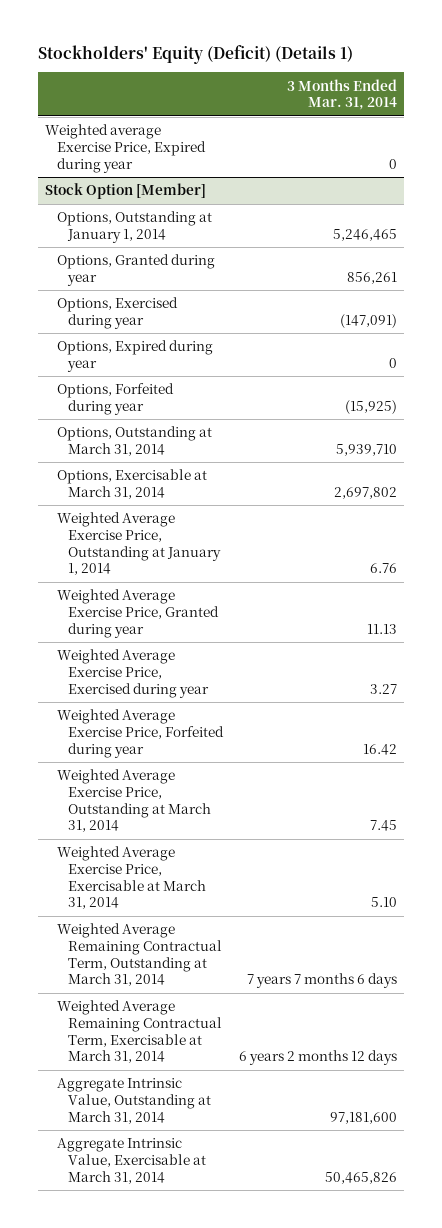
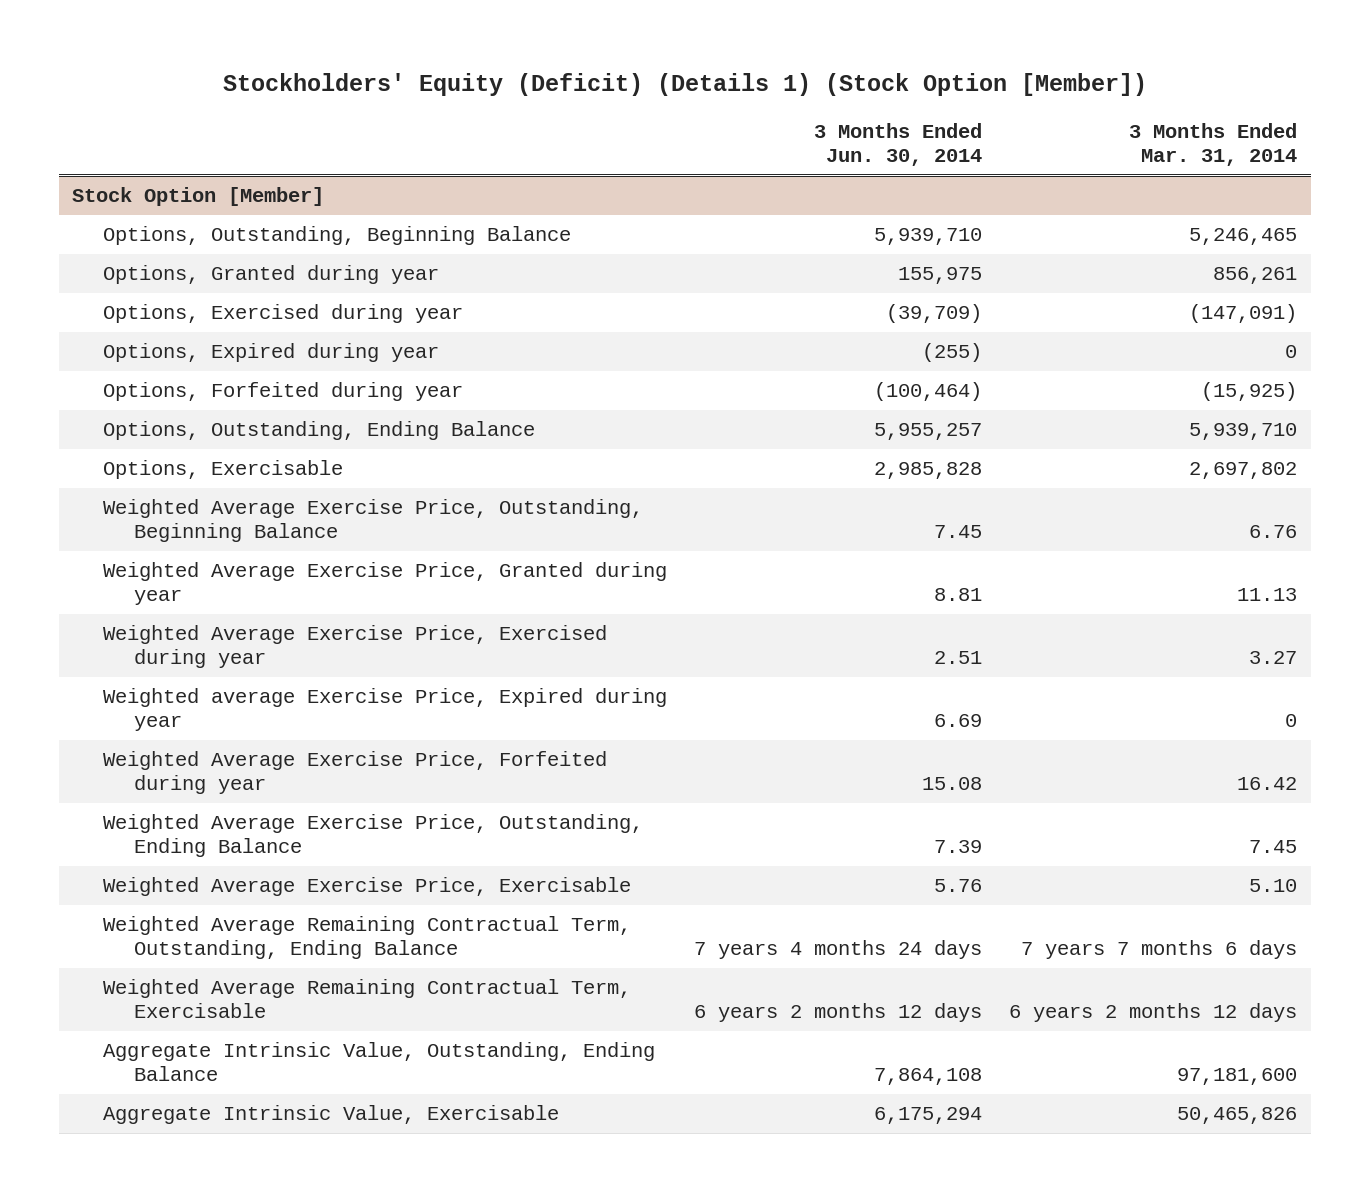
[37,44,353,64] Stockholders' Equity (Deficit) (Details 1) -> [222,72,1147,96] Stockholders' Equity (Deficit) (Details 1) (Stock Option [Member])
none -> [814,122,983,166] 3 Months Ended Jun. 30, 2014
[45,124,206,173] Weighted average Exercise Price, Expired during year -> none
[56,211,212,243] Options, Outstanding at January 1, 2014 -> [102,226,571,246] Options, Outstanding, Beginning Balance
[56,426,212,456] Options, Outstanding at March 31, 2014 -> [102,421,535,441] Options, Outstanding, Ending Balance
[56,469,207,499] Options, Exercisable at March 31, 2014 -> [102,460,343,480] Options, Exercisable
[56,512,222,576] Weighted Average Exercise Price, Outstanding at January 1, 2014 -> [102,499,643,543] Weighted Average Exercise Price, Outstanding, Beginning Balance
none -> [102,688,667,732] Weighted average Exercise Price, Expired during year
[56,769,212,833] Weighted Average Exercise Price, Outstanding at March 31, 2014 -> [102,814,643,858] Weighted Average Exercise Price, Outstanding, Ending Balance
[56,846,207,910] Weighted Average Exercise Price, Exercisable at March 31, 2014 -> [102,877,631,897] Weighted Average Exercise Price, Exercisable
[56,923,223,987] Weighted Average Remaining Contractual Term, Outstanding at March 31, 2014 -> [102,916,631,960] Weighted Average Remaining Contractual Term, Outstanding, Ending Balance
[56,1000,223,1064] Weighted Average Remaining Contractual Term, Exercisable at March 31, 2014 -> [102,979,631,1019] Weighted Average Remaining Contractual Term, Exercisable
[56,1078,212,1124] Aggregate Intrinsic Value, Outstanding at March 31, 2014 -> [102,1042,655,1082] Aggregate Intrinsic Value, Outstanding, Ending Balance
[56,1138,207,1184] Aggregate Intrinsic Value, Exercisable at March 31, 2014 -> [102,1105,559,1125] Aggregate Intrinsic Value, Exercisable

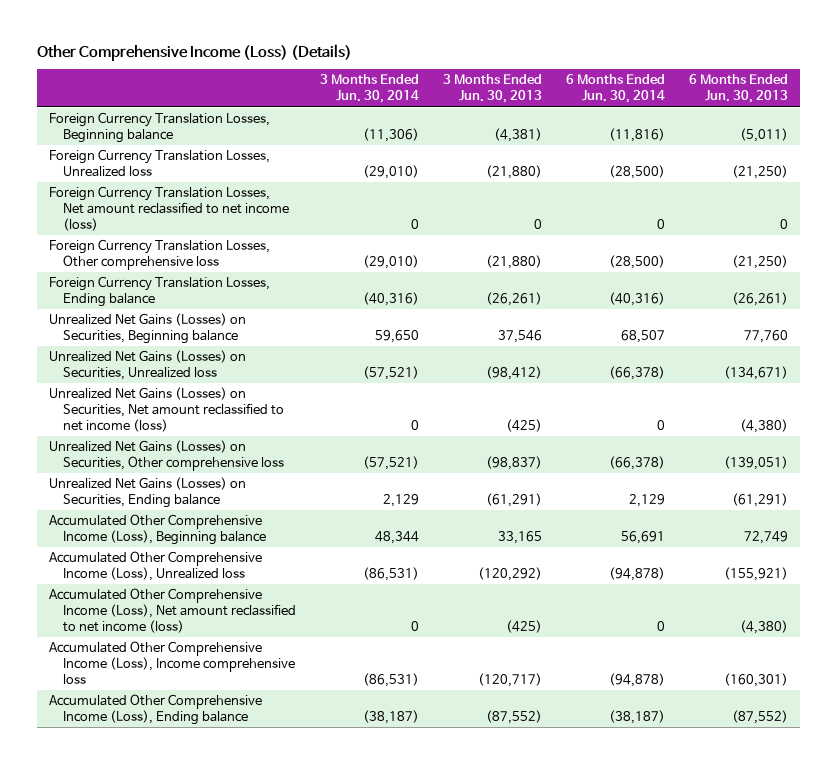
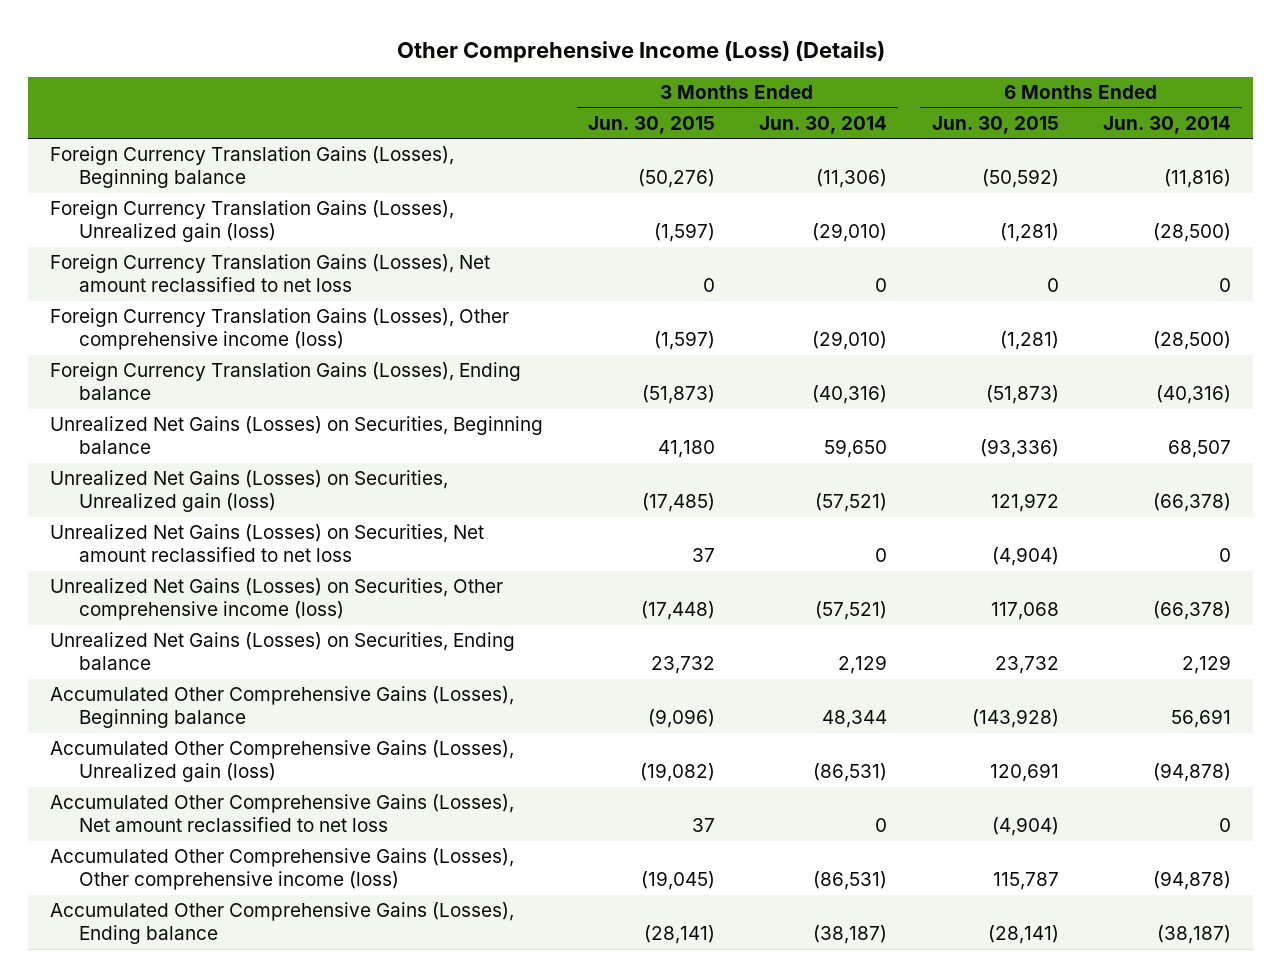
[443,74,543,104] 3 Months Ended Jun. 30, 2013 -> none
[689,74,789,104] 6 Months Ended Jun. 30, 2013 -> none
none -> [587,115,715,134] Jun. 30, 2015
none -> [931,115,1059,134] Jun. 30, 2015
[49,112,271,144] Foreign Currency Translation Losses, Beginning balance -> [50,146,455,189] Foreign Currency Translation Gains (Losses), Beginning balance
[49,149,271,178] Foreign Currency Translation Losses, Unrealized loss -> [50,200,455,243] Foreign Currency Translation Gains (Losses), Unrealized gain (loss)
[49,186,290,232] Foreign Currency Translation Losses, Net amount reclassified to net income (loss) -> [50,254,491,293] Foreign Currency Translation Gains (Losses), Net amount reclassified to net loss
[49,239,271,271] Foreign Currency Translation Losses, Other comprehensive loss -> [50,308,510,351] Foreign Currency Translation Gains (Losses), Other comprehensive income (loss)
[49,276,271,308] Foreign Currency Translation Losses, Ending balance -> [50,362,522,401] Foreign Currency Translation Gains (Losses), Ending balance
[49,350,247,381] Unrealized Net Gains (Losses) on Securities, Unrealized loss -> [50,470,449,513] Unrealized Net Gains (Losses) on Securities, Unrealized gain (loss)
[49,387,285,433] Unrealized Net Gains (Losses) on Securities, Net amount reclassified to net income (loss) -> [50,524,485,563] Unrealized Net Gains (Losses) on Securities, Net amount reclassified to net loss
[49,440,285,472] Unrealized Net Gains (Losses) on Securities, Other comprehensive loss -> [50,578,504,621] Unrealized Net Gains (Losses) on Securities, Other comprehensive income (loss)
[49,514,267,546] Accumulated Other Comprehensive Income (Loss), Beginning balance -> [50,686,515,729] Accumulated Other Comprehensive Gains (Losses), Beginning balance
[49,551,263,582] Accumulated Other Comprehensive Income (Loss), Unrealized loss -> [50,740,515,783] Accumulated Other Comprehensive Gains (Losses), Unrealized gain (loss)
[49,588,297,634] Accumulated Other Comprehensive Income (Loss), Net amount reclassified to net income (loss) -> [50,794,515,833] Accumulated Other Comprehensive Gains (Losses), Net amount reclassified to net loss
[49,641,296,685] Accumulated Other Comprehensive Income (Loss), Income comprehensive loss -> [50,848,515,891] Accumulated Other Comprehensive Gains (Losses), Other comprehensive income (loss)
[49,694,263,726] Accumulated Other Comprehensive Income (Loss), Ending balance -> [50,902,515,945] Accumulated Other Comprehensive Gains (Losses), Ending balance

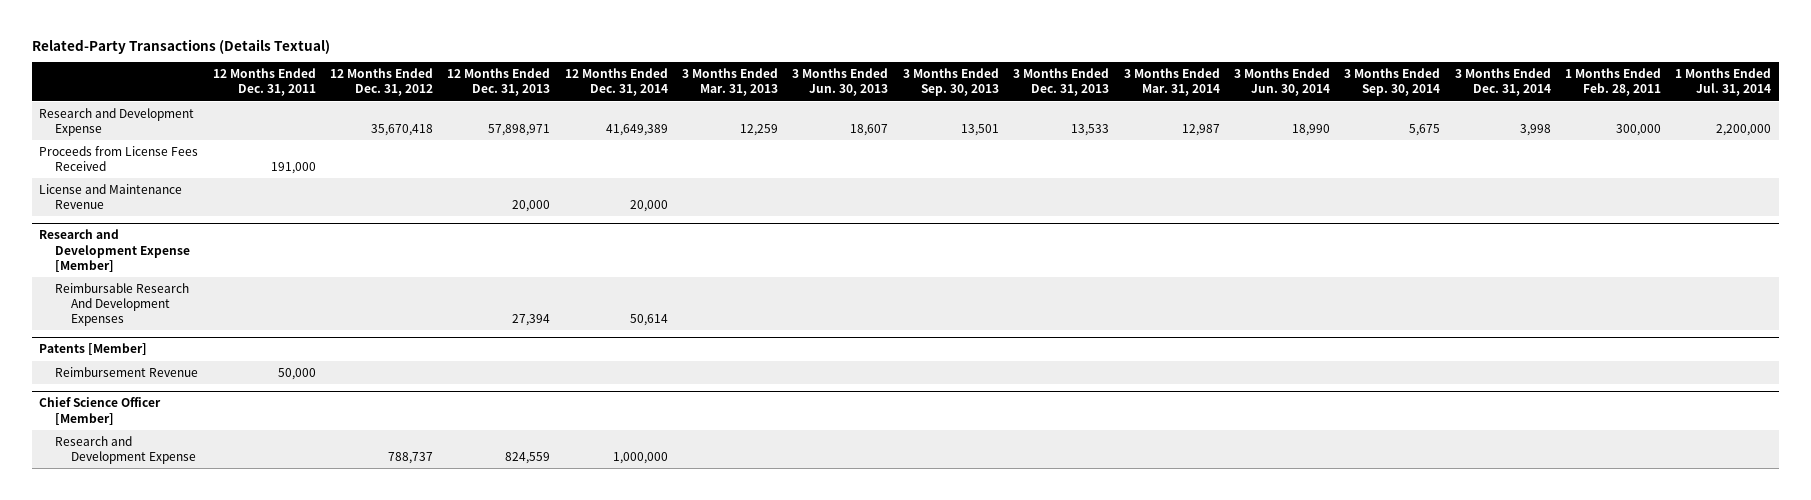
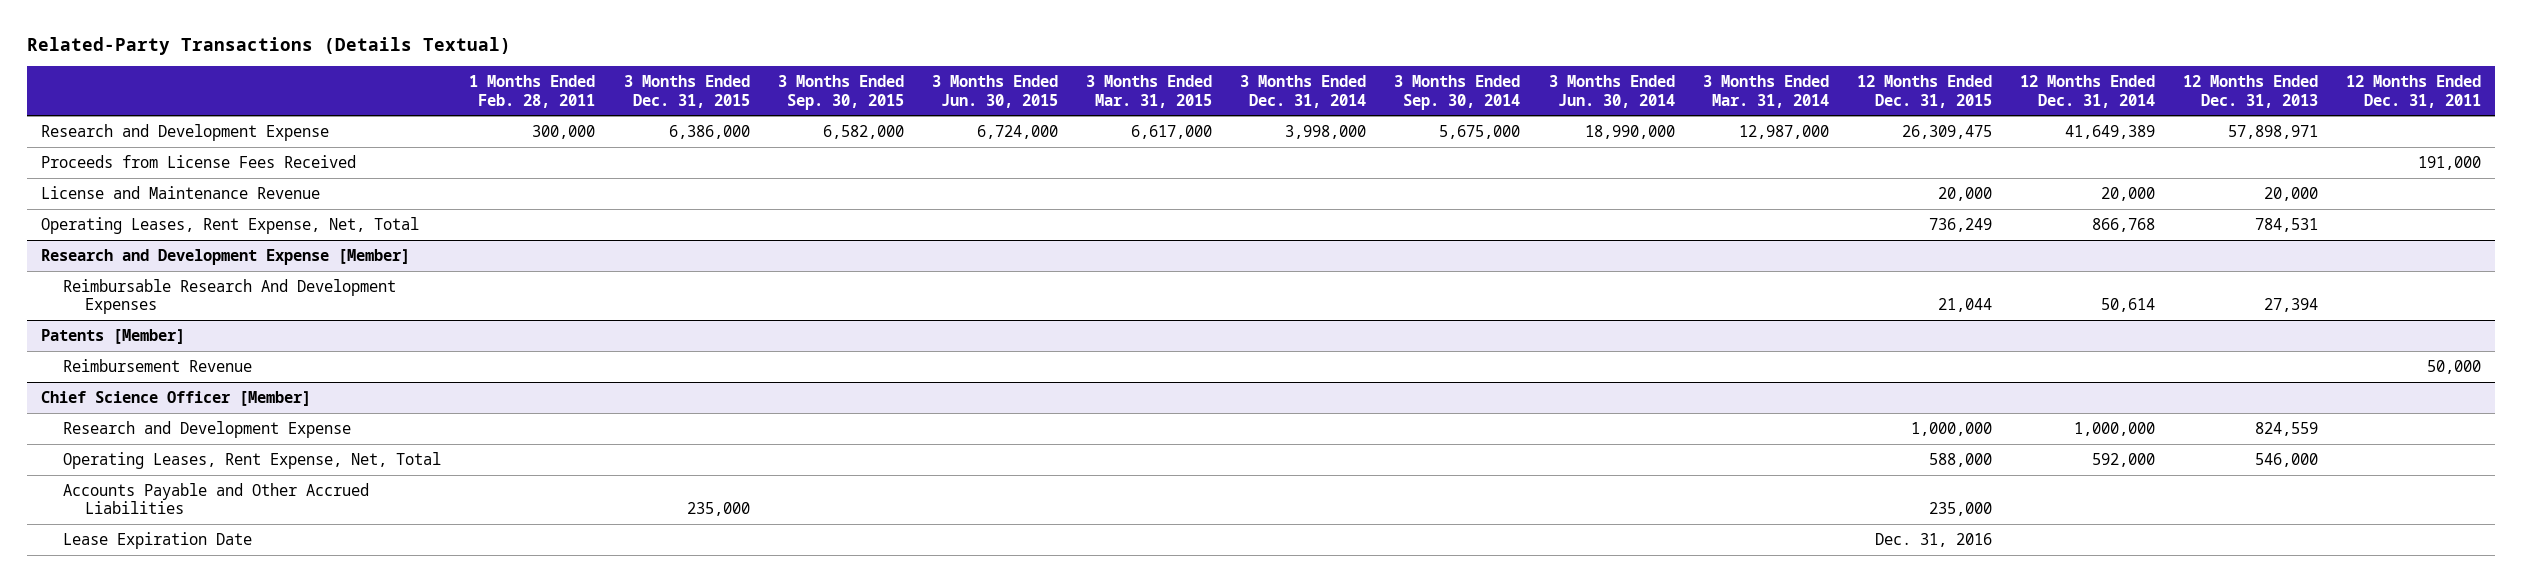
[330,68,434,97] 12 Months Ended Dec. 31, 2012 -> none
[682,68,779,97] 3 Months Ended Mar. 31, 2013 -> none
[792,68,889,97] 3 Months Ended Jun. 30, 2013 -> none
[902,68,999,97] 3 Months Ended Sep. 30, 2013 -> none
[1013,68,1110,97] 3 Months Ended Dec. 31, 2013 -> none
[1675,68,1772,97] 1 Months Ended Jul. 31, 2014 -> none
none -> [623,75,750,108] 3 Months Ended Dec. 31, 2015
none -> [777,75,904,110] 3 Months Ended Sep. 30, 2015
none -> [931,75,1058,108] 3 Months Ended Jun. 30, 2015
none -> [1086,75,1213,108] 3 Months Ended Mar. 31, 2015
none -> [1856,75,1992,108] 12 Months Ended Dec. 31, 2015
[1181,123,1220,136] 12,987 -> [1738,124,1829,139] 12,987,000
[1291,123,1330,136] 18,990 -> [1584,124,1675,139] 18,990,000
[1409,123,1441,136] 5,675 -> [1439,124,1521,139] 5,675,000
[1519,123,1551,136] 3,998 -> [1285,124,1367,139] 3,998,000
none -> [41,216,420,234] Operating Leases, Rent Expense, Net, Total
none -> [63,451,442,469] Operating Leases, Rent Expense, Net, Total
none -> [63,482,370,515] Accounts Payable and Other Accrued Liabilities
none -> [63,531,253,549] Lease Expiration Date

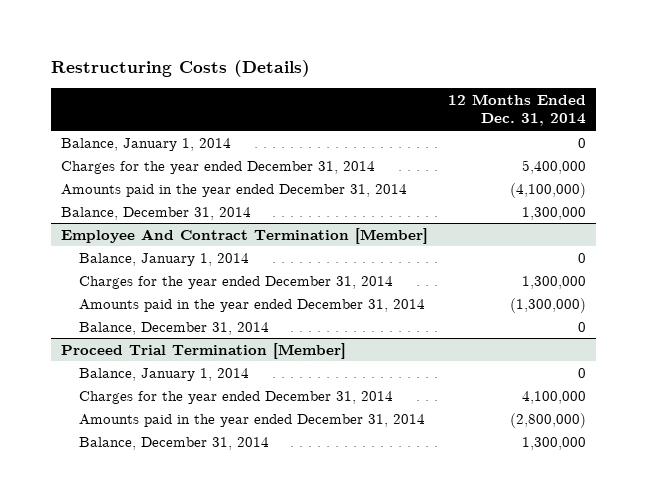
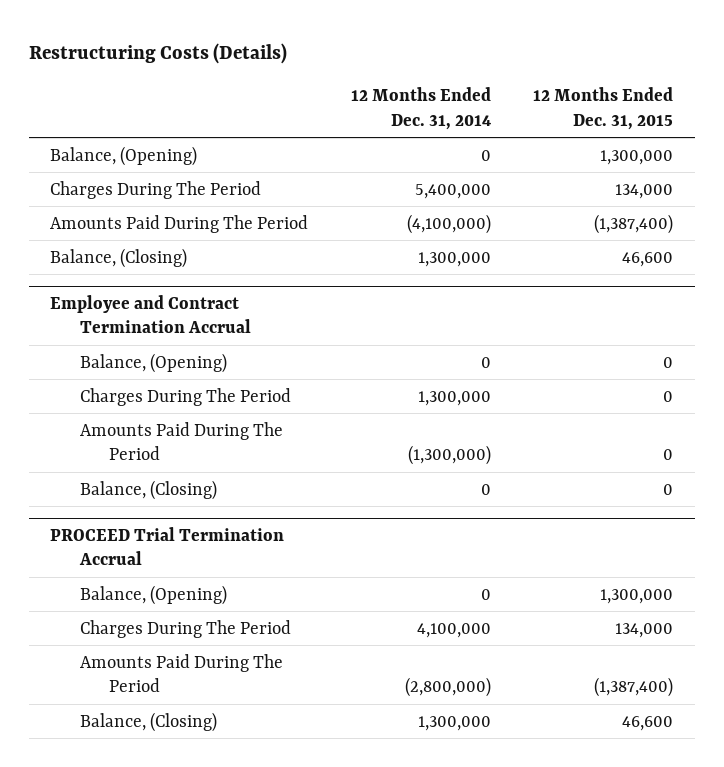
none -> [533,86,674,130] 12 Months Ended Dec. 31, 2015
[60,137,231,151] Balance, January 1, 2014 -> [50,145,198,166] Balance, (Opening)
[60,160,375,174] Charges for the year ended December 31, 2014 -> [50,180,262,199] Charges During The Period
[60,183,407,197] Amounts paid in the year ended December 31, 2014 -> [50,214,309,233] Amounts Paid During The Period
[60,206,251,220] Balance, December 31, 2014 -> [50,247,188,268] Balance, (Closing)
[60,227,428,244] Employee And Contract Termination [Member] -> [50,294,251,334] Employee and Contract Termination Accrual
[78,252,249,266] Balance, January 1, 2014 -> [79,352,227,373] Balance, (Opening)
[78,275,393,289] Charges for the year ended December 31, 2014 -> [79,387,291,406] Charges During The Period
[78,298,425,312] Amounts paid in the year ended December 31, 2014 -> [79,421,283,461] Amounts Paid During The Period
[78,321,269,335] Balance, December 31, 2014 -> [79,479,217,500] Balance, (Closing)
[60,342,346,359] Proceed Trial Termination [Member] -> [50,526,285,566] PROCEED Trial Termination Accrual
[78,367,249,381] Balance, January 1, 2014 -> [79,584,227,605] Balance, (Opening)
[78,390,393,404] Charges for the year ended December 31, 2014 -> [79,619,291,638] Charges During The Period
[78,413,425,427] Amounts paid in the year ended December 31, 2014 -> [79,653,283,693] Amounts Paid During The Period
[78,436,269,450] Balance, December 31, 2014 -> [79,711,217,732] Balance, (Closing)

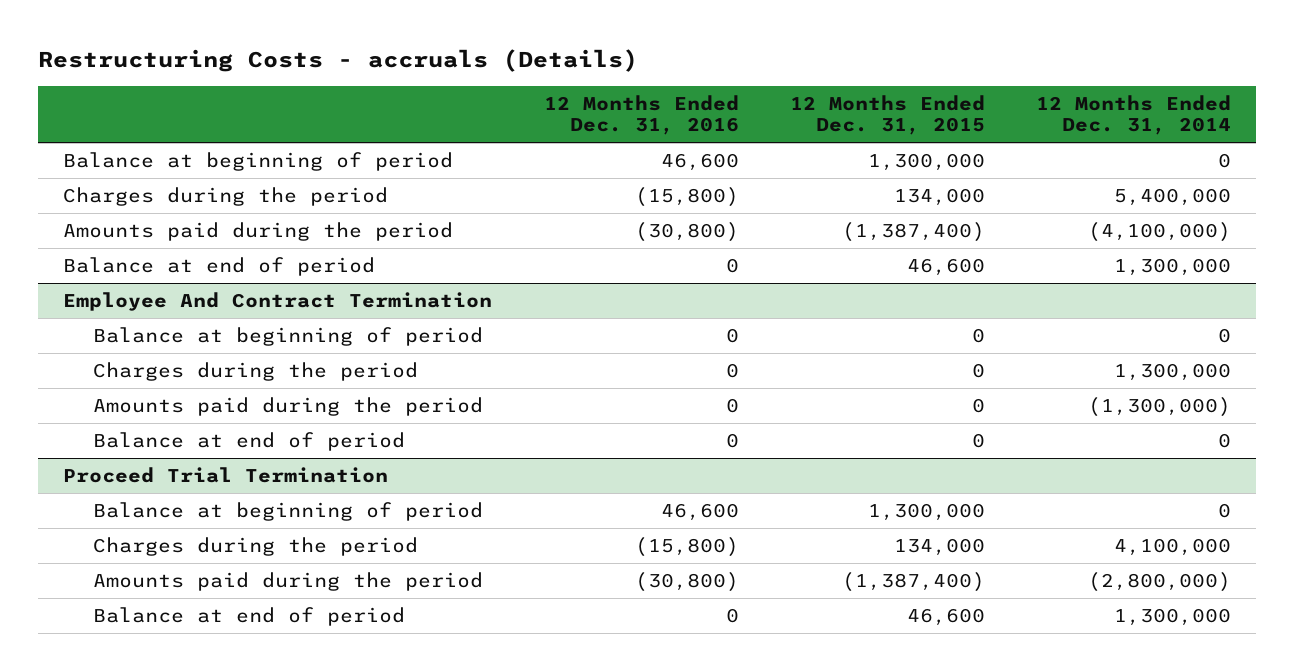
[29,43,288,65] Restructuring Costs (Details) -> [37,48,638,72] Restructuring Costs - accruals (Details)
none -> [543,94,739,136] 12 Months Ended Dec. 31, 2016
[50,145,198,166] Balance, (Opening) -> [63,152,454,172] Balance at beginning of period
[50,180,262,199] Charges During The Period -> [63,187,389,207] Charges during the period
[50,214,309,233] Amounts Paid During The Period -> [63,222,454,242] Amounts paid during the period
[50,247,188,268] Balance, (Closing) -> [63,257,376,277] Balance at end of period
[50,294,251,334] Employee and Contract Termination Accrual -> [63,292,493,312] Employee And Contract Termination
[79,352,227,373] Balance, (Opening) -> [92,327,483,347] Balance at beginning of period
[79,387,291,406] Charges During The Period -> [92,362,418,382] Charges during the period
[79,421,283,461] Amounts Paid During The Period -> [92,397,483,417] Amounts paid during the period
[79,479,217,500] Balance, (Closing) -> [92,432,405,452] Balance at end of period
[50,526,285,566] PROCEED Trial Termination Accrual -> [63,467,389,484] Proceed Trial Termination
[79,584,227,605] Balance, (Opening) -> [92,502,483,522] Balance at beginning of period
[79,619,291,638] Charges During The Period -> [92,537,418,557] Charges during the period
[79,653,283,693] Amounts Paid During The Period -> [92,572,483,592] Amounts paid during the period
[79,711,217,732] Balance, (Closing) -> [92,607,405,627] Balance at end of period

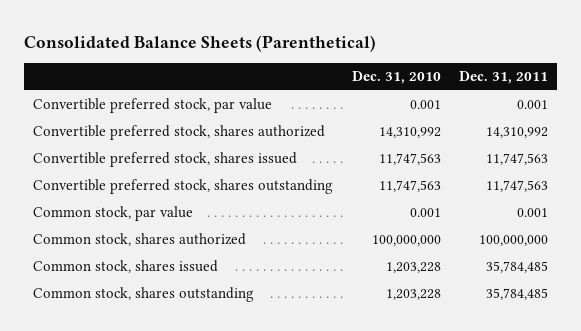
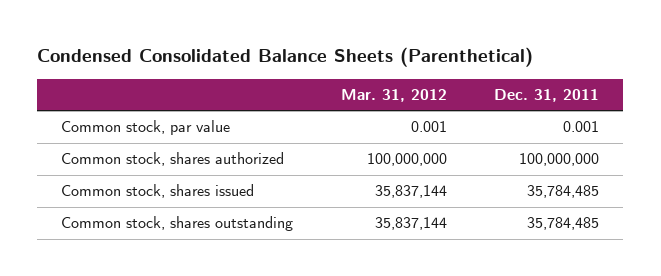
[24,34,377,52] Consolidated Balance Sheets (Parenthetical) -> [37,47,534,68] Condensed Consolidated Balance Sheets (Parenthetical)
[351,71,441,85] Dec. 31, 2010 -> none
none -> [340,89,447,103] Mar. 31, 2012
[33,98,273,114] Convertible preferred stock, par value -> none
[33,125,326,141] Convertible preferred stock, shares authorized -> none
[33,152,298,168] Convertible preferred stock, shares issued -> none
[33,179,334,195] Convertible preferred stock, shares outstanding -> none

